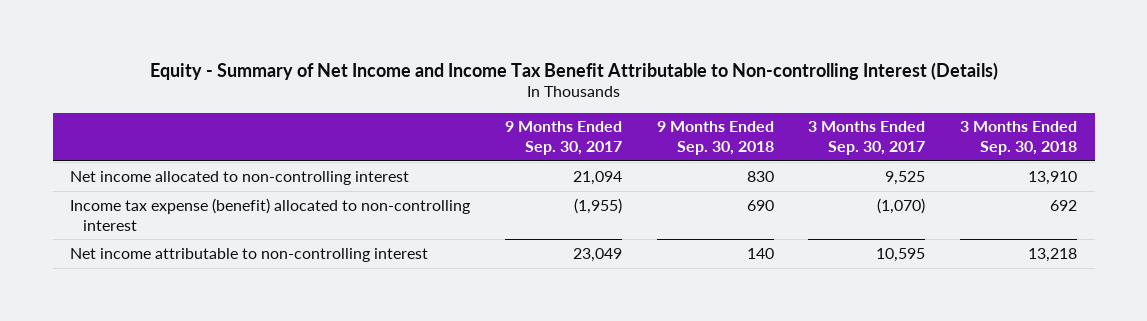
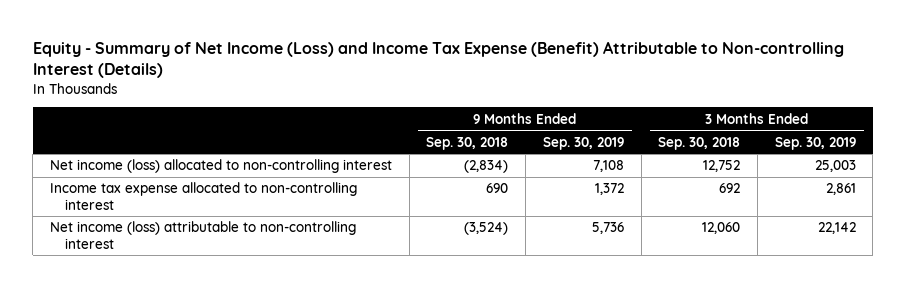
[149,61,998,80] Equity - Summary of Net Income and Income Tax Benefit Attributable to Non-controlling Interest (Details) -> [32,40,844,79] Equity - Summary of Net Income (Loss) and Income Tax Expense (Benefit) Attributable to Non-controlling Interest (Details)
[504,121,622,156] 9 Months Ended Sep. 30, 2017 -> none
[808,121,926,156] 3 Months Ended Sep. 30, 2017 -> none
none -> [542,136,624,150] Sep. 30, 2019
none -> [774,136,856,150] Sep. 30, 2019
[70,170,410,185] Net income allocated to non-controlling interest -> [49,159,392,174] Net income (loss) allocated to non-controlling interest
[746,170,774,182] 830 -> [464,160,509,174] (2,834)
[1028,170,1078,185] 13,910 -> [703,160,741,173] 12,752
[70,197,471,231] Income tax expense (benefit) allocated to non-controlling interest -> [49,182,357,210] Income tax expense allocated to non-controlling interest
[70,247,429,262] Net income attributable to non-controlling interest -> [49,221,356,249] Net income (loss) attributable to non-controlling interest
[746,247,774,259] 140 -> [464,222,509,236] (3,524)
[1028,247,1078,262] 13,218 -> [702,222,741,235] 12,060

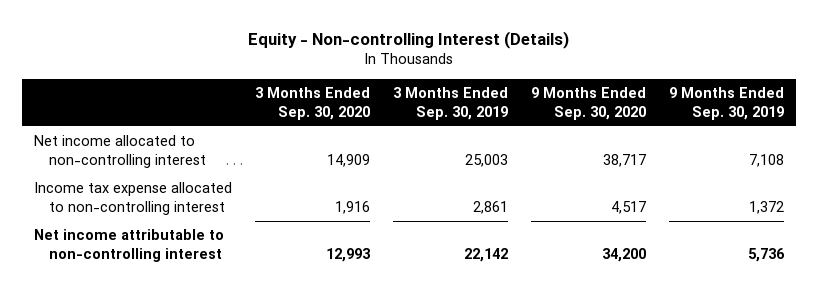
[32,40,844,79] Equity - Summary of Net Income (Loss) and Income Tax Expense (Benefit) Attributable to Non-controlling Interest (Details) -> [248,30,570,49] Equity - Non-controlling Interest (Details)
[426,136,509,150] Sep. 30, 2018 -> none
[658,136,741,150] Sep. 30, 2018 -> none
none -> [254,87,370,120] 3 Months Ended Sep. 30, 2020
none -> [531,87,647,120] 9 Months Ended Sep. 30, 2020
[49,159,392,174] Net income (loss) allocated to non-controlling interest -> [33,135,206,168] Net income allocated to non-controlling interest
[49,221,356,249] Net income (loss) attributable to non-controlling interest -> [33,229,224,262] Net income attributable to non-controlling interest

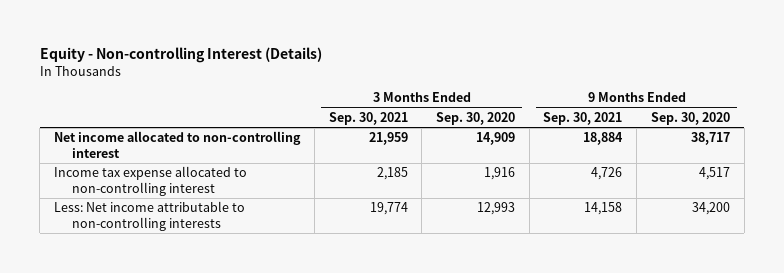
[393,87,509,120] 3 Months Ended Sep. 30, 2019 -> none
[669,87,785,120] 9 Months Ended Sep. 30, 2019 -> none
none -> [328,112,408,126] Sep. 30, 2021
none -> [543,112,623,126] Sep. 30, 2021
[33,229,224,262] Net income attributable to non-controlling interest -> [54,201,246,231] Less: Net income attributable to non-controlling interests

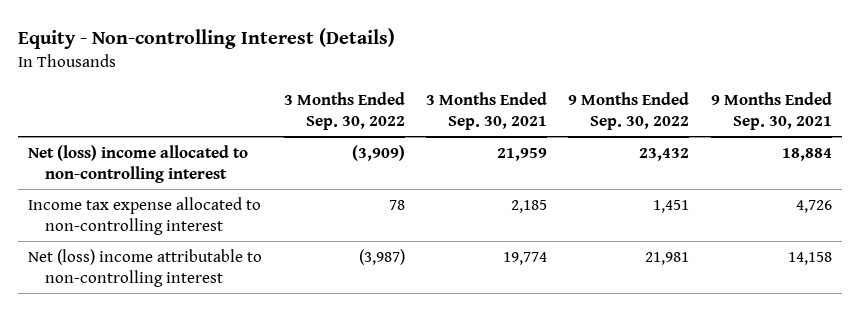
[435,112,515,126] Sep. 30, 2020 -> none
[650,112,730,126] Sep. 30, 2020 -> none
none -> [283,92,405,130] 3 Months Ended Sep. 30, 2022
none -> [568,92,690,130] 9 Months Ended Sep. 30, 2022
[54,131,302,158] Net income allocated to non-controlling interest -> [28,144,249,183] Net (loss) income allocated to non-controlling interest
[54,201,246,231] Less: Net income attributable to non-controlling interests -> [28,248,263,287] Net (loss) income attributable to non-controlling interest

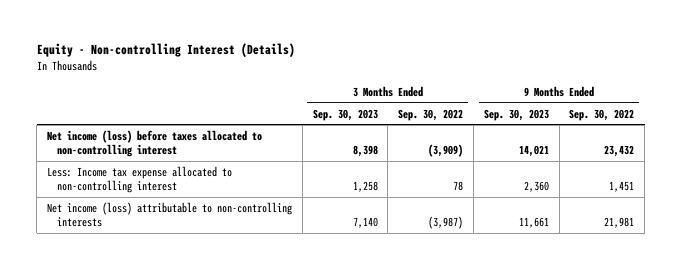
[425,92,547,130] 3 Months Ended Sep. 30, 2021 -> none
[710,92,832,130] 9 Months Ended Sep. 30, 2021 -> none
none -> [312,108,378,121] Sep. 30, 2023
none -> [483,108,549,121] Sep. 30, 2023
[28,144,249,183] Net (loss) income allocated to non-controlling interest -> [46,129,262,157] Net income (loss) before taxes allocated to non-controlling interest
[28,196,262,235] Income tax expense allocated to non-controlling interest -> [46,165,232,193] Less: Income tax expense allocated to non-controlling interest
[28,248,263,287] Net (loss) income attributable to non-controlling interest -> [46,201,292,227] Net income (loss) attributable to non-controlling interests

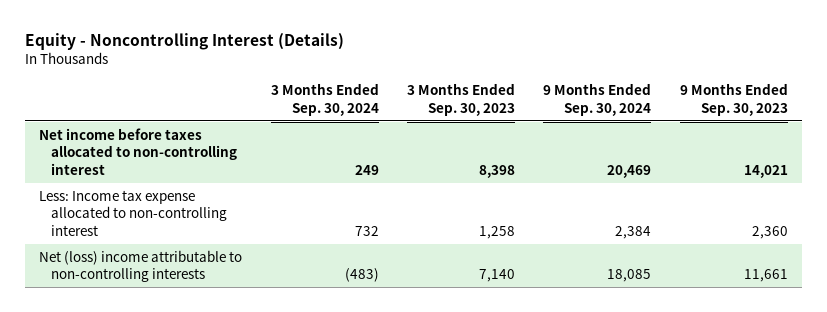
[36,43,295,58] Equity - Non-controlling Interest (Details) -> [24,32,344,50] Equity - Noncontrolling Interest (Details)
[398,108,464,121] Sep. 30, 2022 -> none
[569,108,635,121] Sep. 30, 2022 -> none
none -> [270,83,379,116] 3 Months Ended Sep. 30, 2024
none -> [543,83,652,116] 9 Months Ended Sep. 30, 2024
[46,129,262,157] Net income (loss) before taxes allocated to non-controlling interest -> [39,127,237,175] Net income before taxes allocated to non-controlling interest
[46,201,292,227] Net income (loss) attributable to non-controlling interests -> [39,249,243,283] Net (loss) income attributable to non-controlling interests

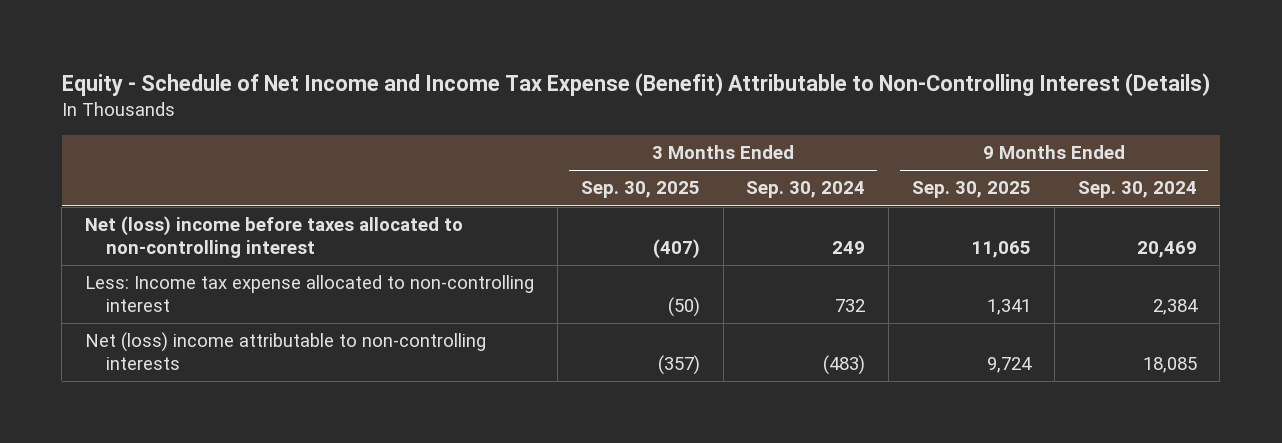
[24,32,344,50] Equity - Noncontrolling Interest (Details) -> [61,72,1210,96] Equity - Schedule of Net Income and Income Tax Expense (Benefit) Attributable to Non-Controlling Interest (Details)
[406,83,515,116] 3 Months Ended Sep. 30, 2023 -> none
[679,83,788,116] 9 Months Ended Sep. 30, 2023 -> none
none -> [580,181,700,199] Sep. 30, 2025
none -> [912,181,1032,199] Sep. 30, 2025
[39,127,237,175] Net income before taxes allocated to non-controlling interest -> [85,216,464,259] Net (loss) income before taxes allocated to non-controlling interest

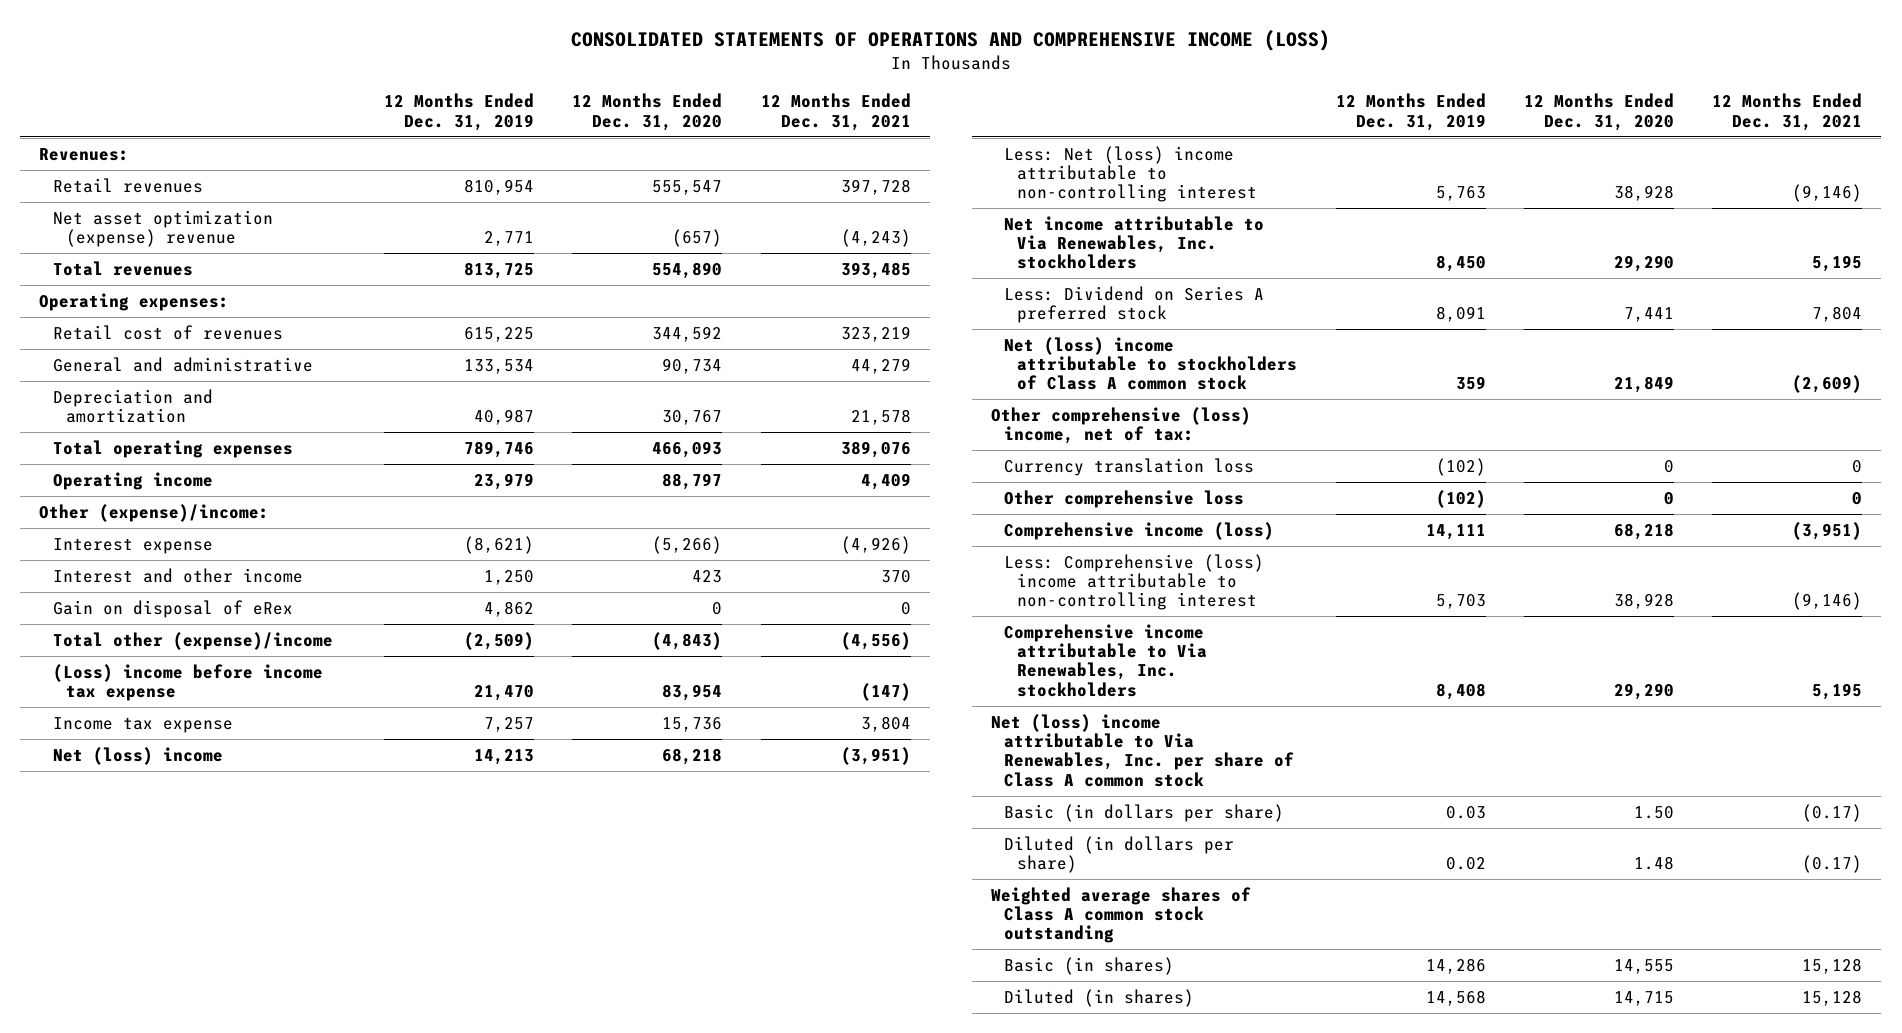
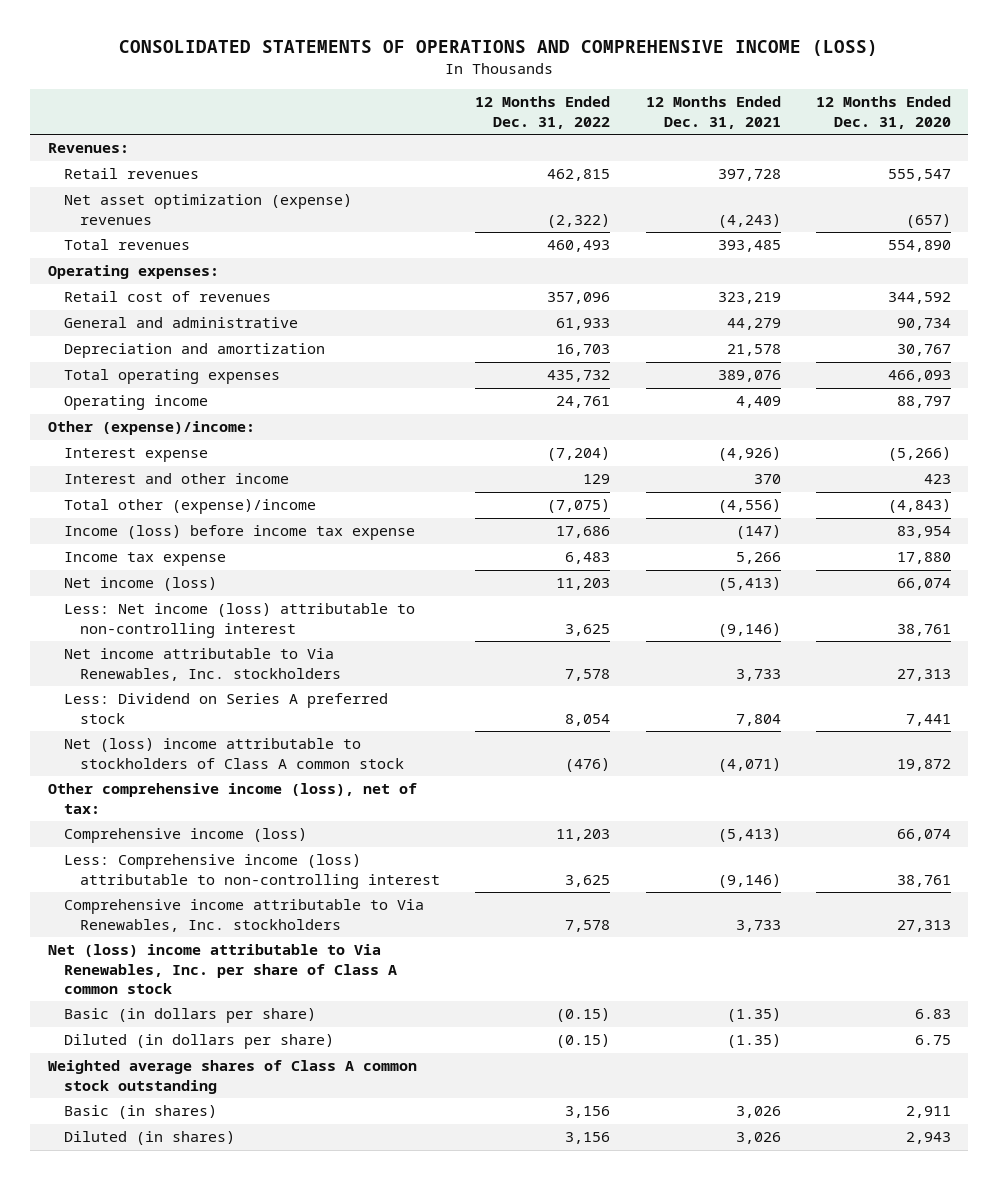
[384,93,535,131] 12 Months Ended Dec. 31, 2019 -> none
none -> [475,96,611,129] 12 Months Ended Dec. 31, 2022
[52,209,273,248] Net asset optimization (expense) revenue -> [63,194,352,225] Net asset optimization (expense) revenues
[52,599,293,618] Gain on disposal of eRex -> none
[52,663,323,702] (Loss) income before income tax expense -> [63,525,415,541] Income (loss) before income tax expense
[662,716,723,732] 15,736 -> [896,552,951,565] 17,880
[860,715,911,732] 3,804 -> [735,552,781,565] 5,266
[52,746,223,765] Net (loss) income -> [63,577,217,592] Net income (loss)
[662,747,723,765] 68,218 -> [896,578,951,591] 66,074
[840,746,911,765] (3,951) -> [717,577,781,592] (5,413)
[1004,145,1258,203] Less: Net (loss) income attributable to non-controlling interest -> [63,603,415,638] Less: Net income (loss) attributable to non-controlling interest
[1613,185,1674,202] 38,928 -> [896,623,951,636] 38,761
[1613,255,1674,273] 29,290 -> [896,668,951,681] 27,313
[1812,255,1863,273] 5,195 -> [735,668,781,681] 3,733
[1004,457,1255,476] Currency translation loss -> none
[1004,489,1245,508] Other comprehensive loss -> none
[1613,376,1674,394] 21,849 -> [896,758,951,771] 19,872
[1792,375,1863,394] (2,609) -> [717,757,781,772] (4,071)
[990,406,1251,445] Other comprehensive (loss) income, net of tax: -> [47,783,417,814] Other comprehensive income (loss), net of tax:
[1613,522,1674,540] 68,218 -> [896,829,951,842] 66,074
[1792,521,1863,540] (3,951) -> [717,828,781,843] (5,413)
[1004,553,1265,611] Less: Comprehensive (loss) income attributable to non-controlling interest -> [63,854,441,889] Less: Comprehensive income (loss) attributable to non-controlling interest
[1613,593,1674,610] 38,928 -> [896,874,951,887] 38,761
[1613,682,1674,700] 29,290 -> [896,919,951,932] 27,313
[1812,682,1863,700] 5,195 -> [735,919,781,932] 3,733
[1633,805,1674,819] 1.50 -> [914,1009,951,1020] 6.83
[1802,803,1863,822] (0.17) -> [726,1008,781,1023] (1.35)
[1633,856,1674,871] 1.48 -> [914,1035,951,1046] 6.75
[1802,855,1863,874] (0.17) -> [726,1034,781,1049] (1.35)
[1613,958,1674,974] 14,555 -> [905,1106,951,1119] 2,911
[1802,957,1863,974] 15,128 -> [735,1106,781,1119] 3,026
[1613,990,1674,1006] 14,715 -> [905,1132,951,1145] 2,943
[1802,989,1863,1006] 15,128 -> [735,1132,781,1145] 3,026

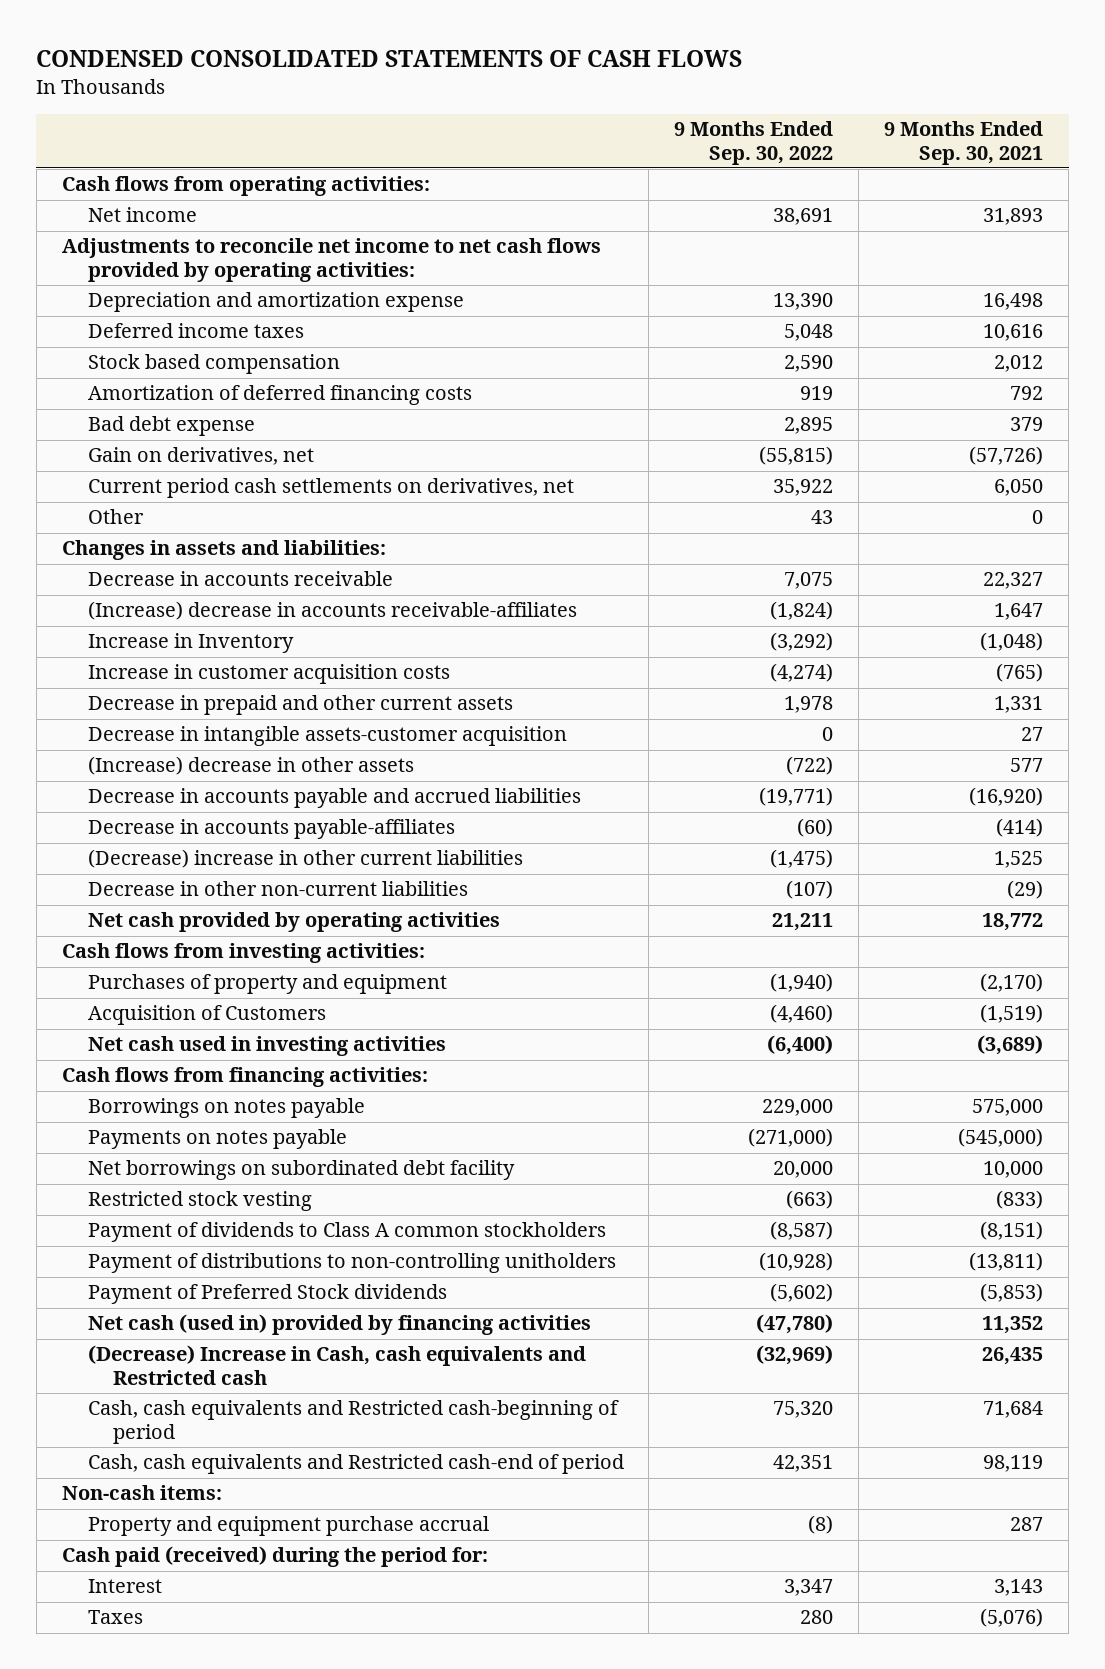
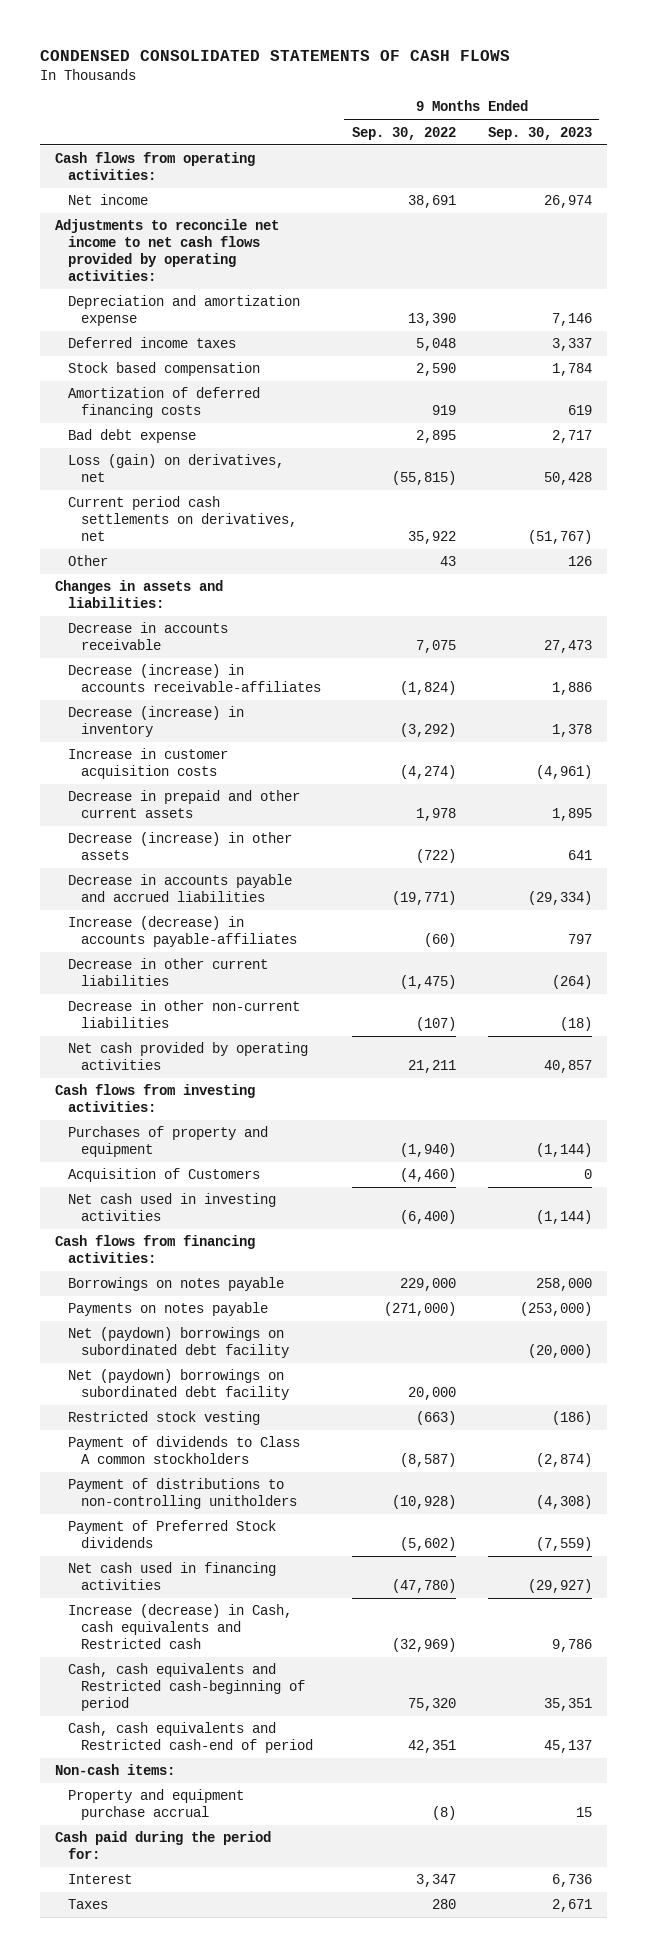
[884,121,1044,165] 9 Months Ended Sep. 30, 2021 -> none
none -> [487,126,592,140] Sep. 30, 2023
[87,447,314,466] Gain on derivatives, net -> [68,454,285,483] Loss (gain) on derivatives, net
[87,601,577,621] (Increase) decrease in accounts receivable-affiliates -> [68,664,321,693] Decrease (increase) in accounts receivable-affiliates
[87,633,294,654] Increase in Inventory -> [68,706,245,738] Decrease (increase) in inventory
[87,726,567,747] Decrease in intangible assets-customer acquisition -> none
[87,756,414,776] (Increase) decrease in other assets -> [68,832,293,861] Decrease (increase) in other assets
[87,819,455,840] Decrease in accounts payable-affiliates -> [68,916,297,948] Increase (decrease) in accounts payable-affiliates
[87,849,523,869] (Decrease) increase in other current liabilities -> [68,958,269,987] Decrease in other current liabilities
none -> [68,1327,289,1359] Net (paydown) borrowings on subordinated debt facility
[87,1160,515,1181] Net borrowings on subordinated debt facility -> [68,1369,289,1401] Net (paydown) borrowings on subordinated debt facility
[87,1314,591,1336] Net cash (used in) provided by financing activities -> [68,1562,277,1591] Net cash used in financing activities
[87,1345,586,1385] (Decrease) Increase in Cash, cash equivalents and Restricted cash -> [68,1604,293,1650] Increase (decrease) in Cash, cash equivalents and Restricted cash
[61,1546,488,1568] Cash paid (received) during the period for: -> [55,1831,272,1860] Cash paid during the period for:

